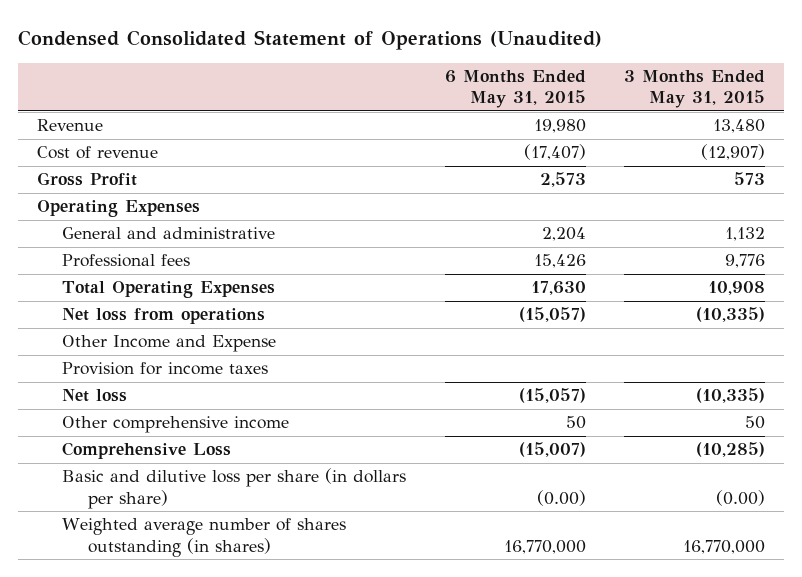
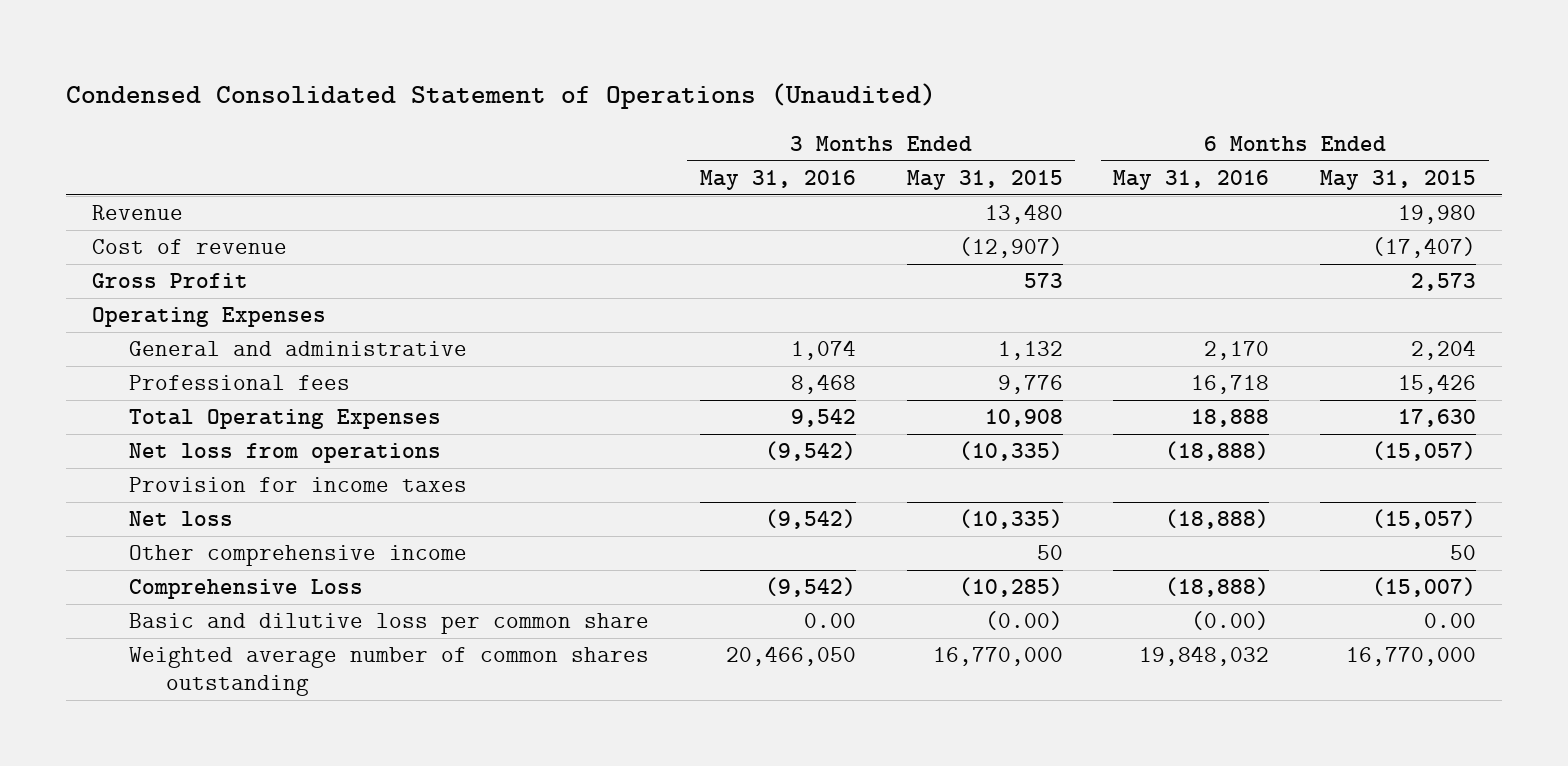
none -> [699,170,856,191] May 31, 2016
none -> [1113,170,1270,191] May 31, 2016
[62,335,277,353] Other Income and Expense -> none
[62,468,407,509] Basic and dilutive loss per share (in dollars per share) -> [128,613,649,635] Basic and dilutive loss per common share
[536,489,586,506] (0.00) -> [1424,613,1477,629] 0.00
[62,518,347,557] Weighted average number of shares outstanding (in shares) -> [128,647,649,697] Weighted average number of common shares outstanding

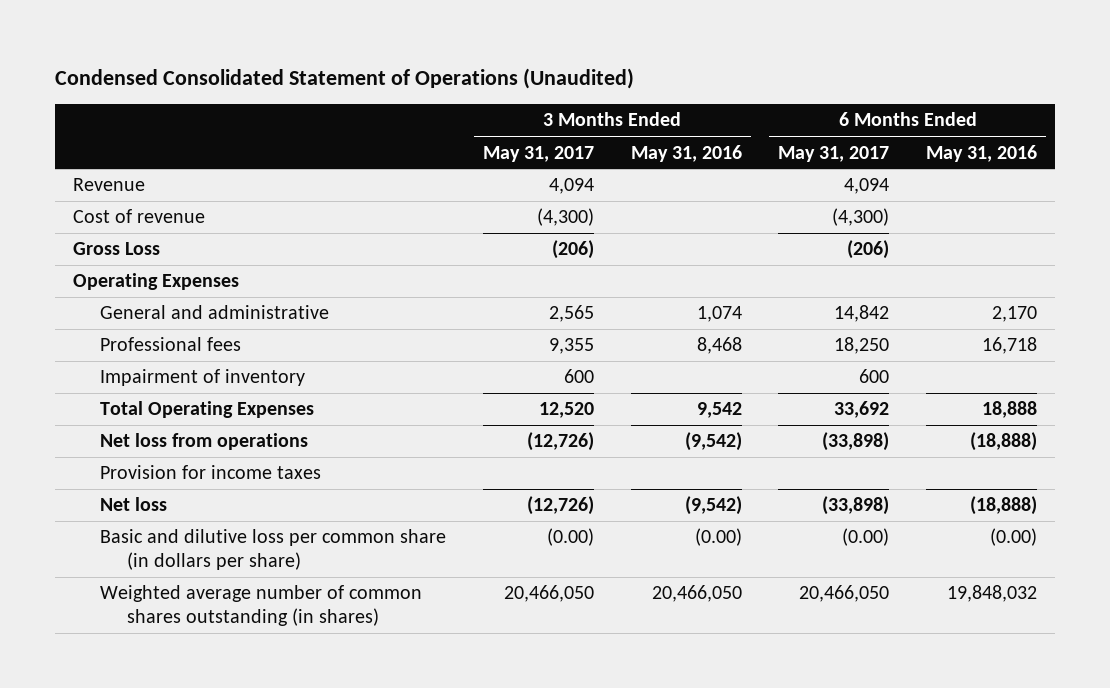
[906,170,1063,191] May 31, 2015 -> none
[1320,170,1477,191] May 31, 2015 -> none
none -> [482,145,594,162] May 31, 2017
none -> [778,145,890,162] May 31, 2017
[91,273,248,289] Gross Profit -> [73,242,161,256] Gross Loss
none -> [100,369,306,387] Impairment of inventory
[128,545,467,567] Other comprehensive income -> none
[128,579,363,600] Comprehensive Loss -> none
[128,613,649,635] Basic and dilutive loss per common share -> [100,529,447,571] Basic and dilutive loss per common share (in dollars per share)
[803,613,856,629] 0.00 -> [694,528,742,547] (0.00)
[128,647,649,697] Weighted average number of common shares outstanding -> [100,585,423,627] Weighted average number of common shares outstanding (in shares)

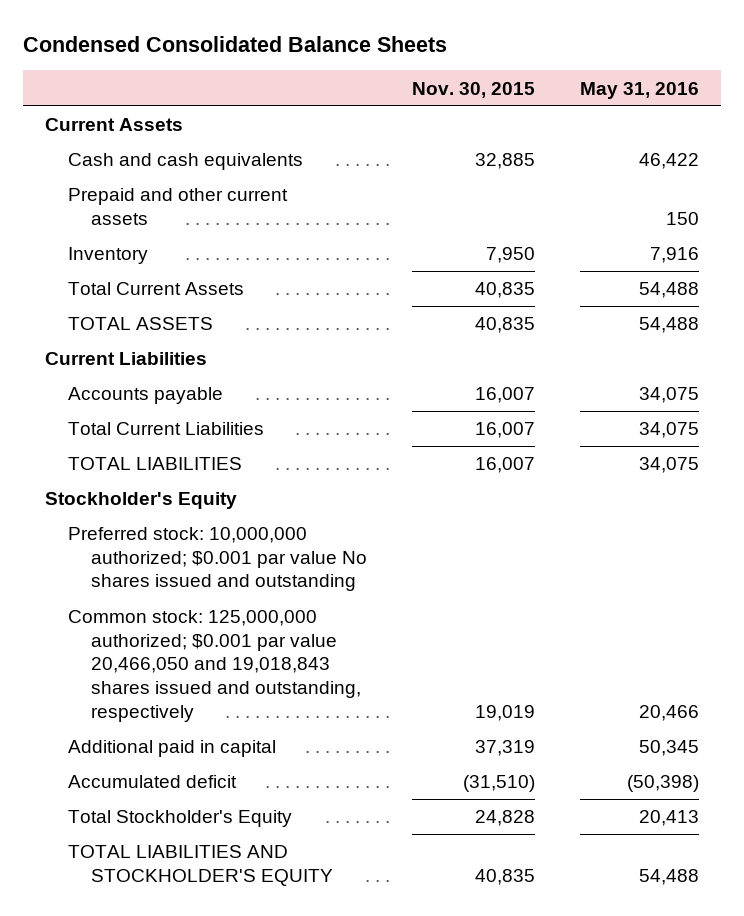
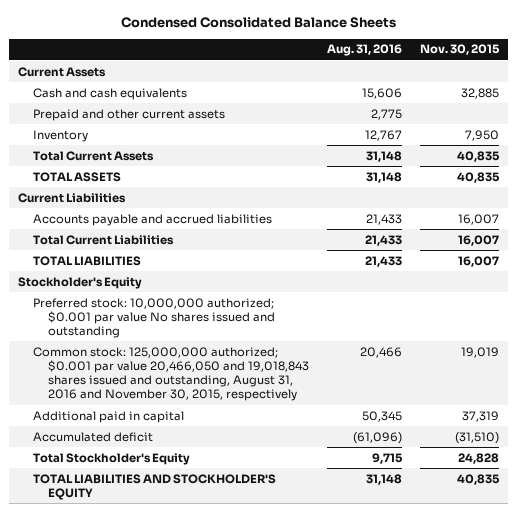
[579,81,699,99] May 31, 2016 -> none
none -> [327,44,403,57] Aug. 31, 2016
[68,387,224,405] Accounts payable -> [33,213,273,226] Accounts payable and accrued liabilities
[68,610,362,722] Common stock: 125,000,000 authorized; $0.001 par value 20,466,050 and 19,018,843 shares issued and outstanding, respectively -> [33,346,310,402] Common stock: 125,000,000 authorized; $0.001 par value 20,466,050 and 19,018,843 shares issued and outstanding, August 31, 2016 and November 30, 2015, respectively

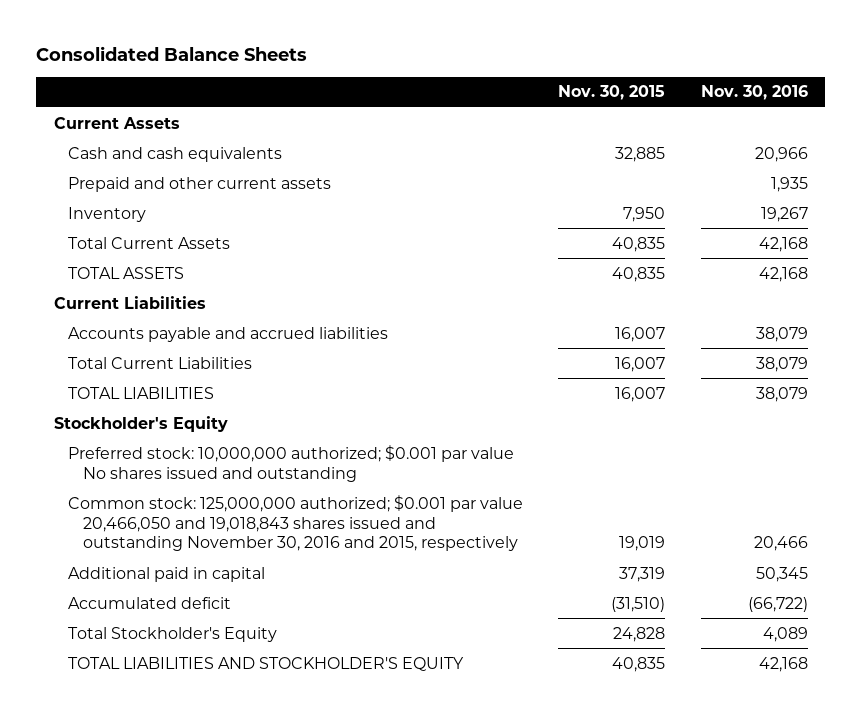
[120,17,396,29] Condensed Consolidated Balance Sheets -> [36,45,308,61] Consolidated Balance Sheets
[327,44,403,57] Aug. 31, 2016 -> none
none -> [700,85,808,101] Nov. 30, 2016
[33,346,310,402] Common stock: 125,000,000 authorized; $0.001 par value 20,466,050 and 19,018,843 shares issued and outstanding, August 31, 2016 and November 30, 2015, respectively -> [68,494,524,552] Common stock: 125,000,000 authorized; $0.001 par value 20,466,050 and 19,018,843 shares issued and outstanding November 30, 2016 and 2015, respectively

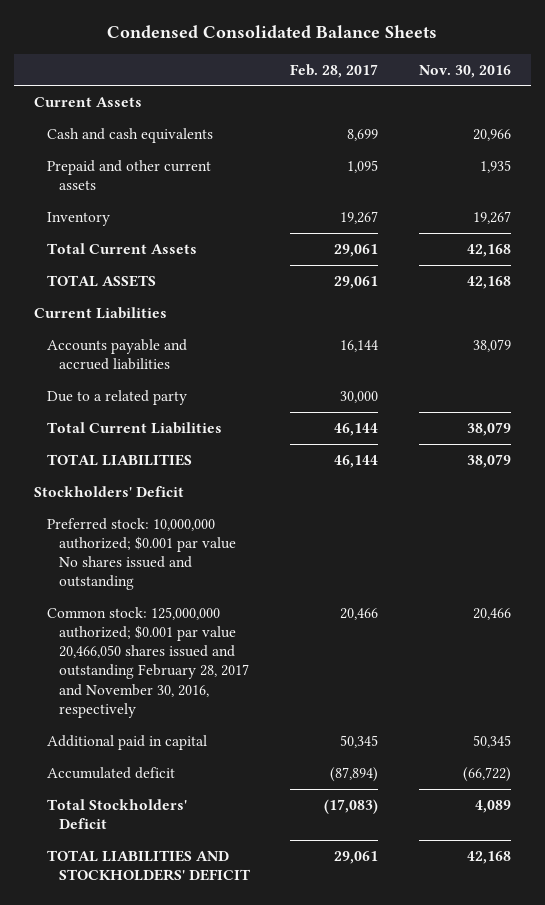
[36,45,308,61] Consolidated Balance Sheets -> [107,25,438,39] Condensed Consolidated Balance Sheets
[558,85,666,101] Nov. 30, 2015 -> none
none -> [290,63,379,78] Feb. 28, 2017
none -> [46,389,187,405] Due to a related party
[53,415,228,432] Stockholder's Equity -> [34,485,185,497] Stockholders' Deficit
[68,494,524,552] Common stock: 125,000,000 authorized; $0.001 par value 20,466,050 and 19,018,843 shares issued and outstanding November 30, 2016 and 2015, respectively -> [46,606,249,718] Common stock: 125,000,000 authorized; $0.001 par value 20,466,050 shares issued and outstanding February 28, 2017 and November 30, 2016, respectively
[68,626,278,642] Total Stockholder's Equity -> [46,798,187,830] Total Stockholders' Deficit
[68,656,465,671] TOTAL LIABILITIES AND STOCKHOLDER'S EQUITY -> [46,849,250,882] TOTAL LIABILITIES AND STOCKHOLDERS' DEFICIT

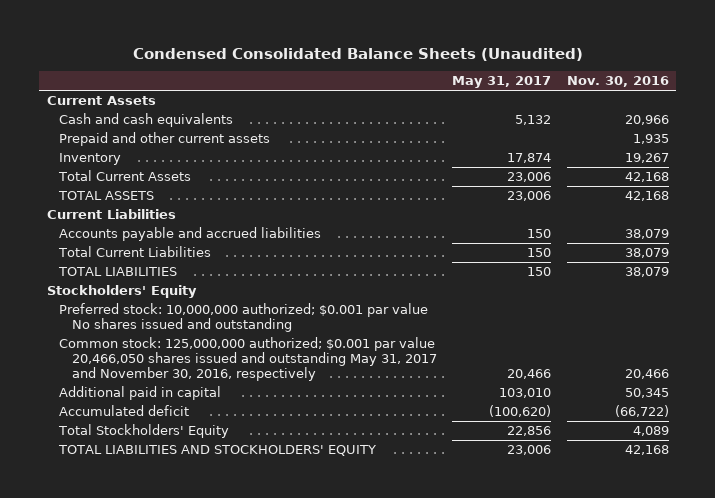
[107,25,438,39] Condensed Consolidated Balance Sheets -> [132,47,583,61] Condensed Consolidated Balance Sheets (Unaudited)
[290,63,379,78] Feb. 28, 2017 -> none
none -> [452,76,552,89] May 31, 2017
[46,389,187,405] Due to a related party -> none
[34,485,185,497] Stockholders' Deficit -> [46,285,197,299] Stockholders' Equity
[46,606,249,718] Common stock: 125,000,000 authorized; $0.001 par value 20,466,050 shares issued and outstanding February 28, 2017 and November 30, 2016, respectively -> [59,337,437,382] Common stock: 125,000,000 authorized; $0.001 par value 20,466,050 shares issued and outstanding May 31, 2017 and November 30, 2016, respectively
[46,798,187,830] Total Stockholders' Deficit -> [58,424,230,439] Total Stockholders' Equity
[46,849,250,882] TOTAL LIABILITIES AND STOCKHOLDERS' DEFICIT -> [58,445,377,457] TOTAL LIABILITIES AND STOCKHOLDERS' EQUITY

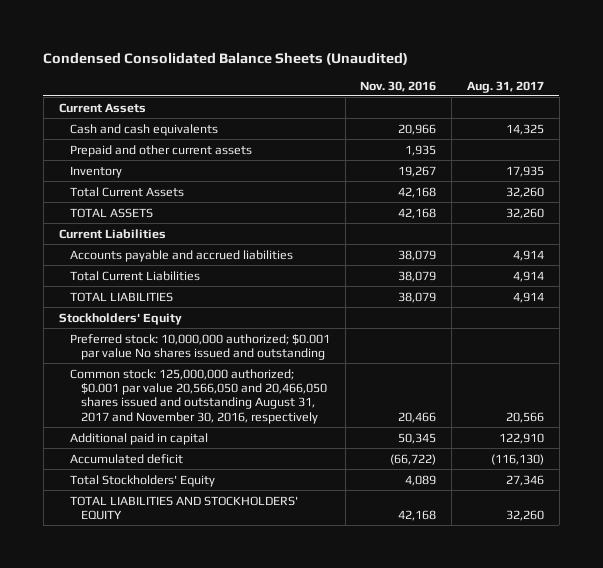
[452,76,552,89] May 31, 2017 -> none
none -> [467,80,545,93] Aug. 31, 2017
[59,337,437,382] Common stock: 125,000,000 authorized; $0.001 par value 20,466,050 shares issued and outstanding May 31, 2017 and November 30, 2016, respectively -> [69,368,327,424] Common stock: 125,000,000 authorized; $0.001 par value 20,566,050 and 20,466,050 shares issued and outstanding August 31, 2017 and November 30, 2016, respectively

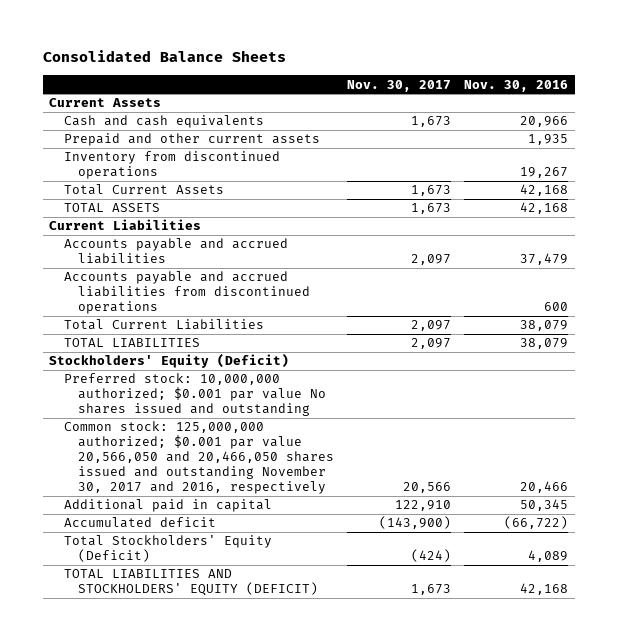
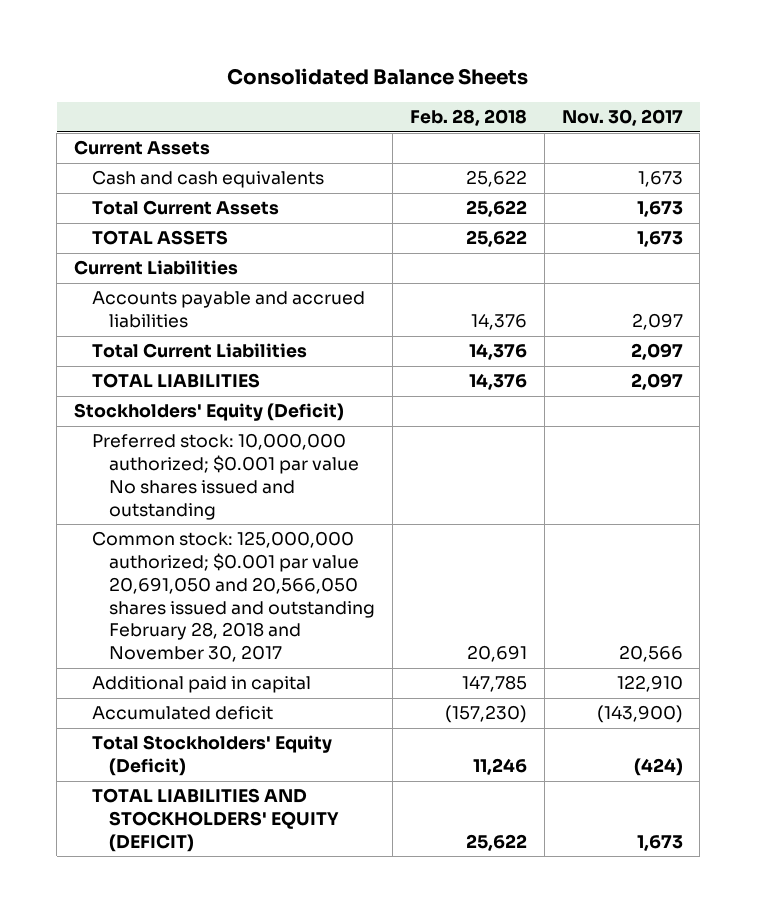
[464,79,569,92] Nov. 30, 2016 -> none
none -> [409,108,527,126] Feb. 28, 2018
[63,133,320,147] Prepaid and other current assets -> none
[63,151,280,180] Inventory from discontinued operations -> none
[63,271,310,315] Accounts payable and accrued liabilities from discontinued operations -> none
[63,421,334,494] Common stock: 125,000,000 authorized; $0.001 par value 20,566,050 and 20,466,050 shares issued and outstanding November 30, 2017 and 2016, respectively -> [91,531,376,663] Common stock: 125,000,000 authorized; $0.001 par value 20,691,050 and 20,566,050 shares issued and outstanding February 28, 2018 and November 30, 2017

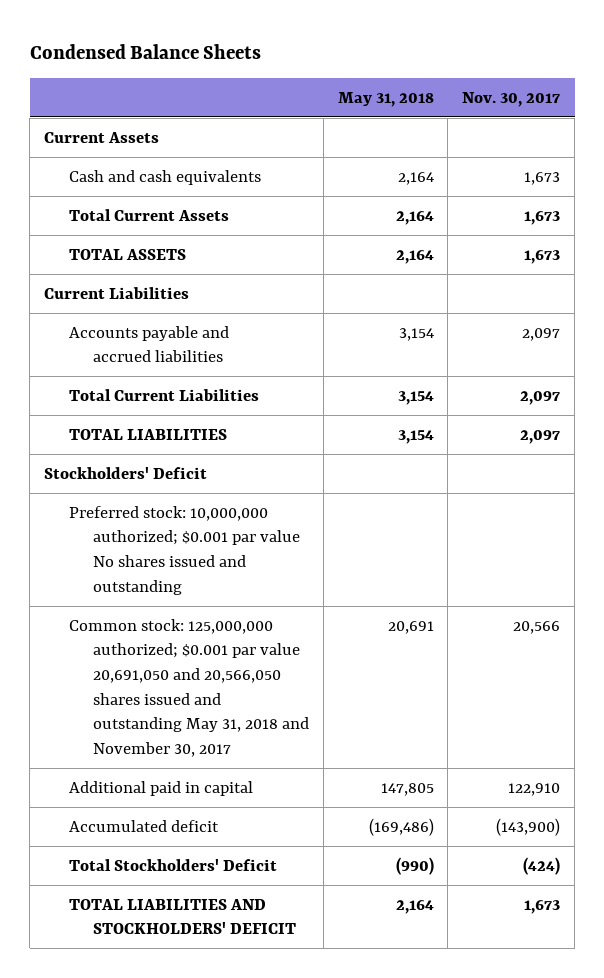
[227,68,529,86] Consolidated Balance Sheets -> [29,44,261,60] Condensed Balance Sheets
[409,108,527,126] Feb. 28, 2018 -> none
none -> [337,92,434,108] May 31, 2018
[74,403,345,422] Stockholders' Equity (Deficit) -> [44,466,208,479] Stockholders' Deficit
[91,531,376,663] Common stock: 125,000,000 authorized; $0.001 par value 20,691,050 and 20,566,050 shares issued and outstanding February 28, 2018 and November 30, 2017 -> [68,618,309,757] Common stock: 125,000,000 authorized; $0.001 par value 20,691,050 and 20,566,050 shares issued and outstanding May 31, 2018 and November 30, 2017
[91,735,332,777] Total Stockholders' Equity (Deficit) -> [68,858,277,871] Total Stockholders' Deficit
[91,788,340,852] TOTAL LIABILITIES AND STOCKHOLDERS' EQUITY (DEFICIT) -> [68,898,296,935] TOTAL LIABILITIES AND STOCKHOLDERS' DEFICIT

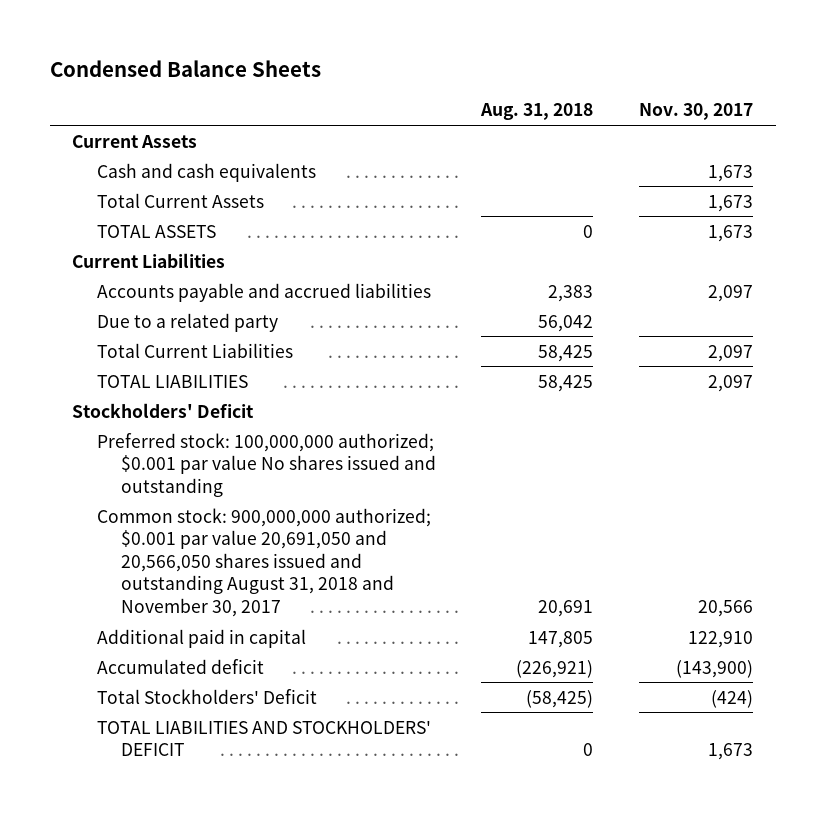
[337,92,434,108] May 31, 2018 -> none
none -> [480,103,594,121] Aug. 31, 2018
none -> [96,312,278,332] Due to a related party
[68,505,300,595] Preferred stock: 10,000,000 authorized; $0.001 par value No shares issued and outstanding -> [96,432,437,497] Preferred stock: 100,000,000 authorized; $0.001 par value No shares issued and outstanding
[68,618,309,757] Common stock: 125,000,000 authorized; $0.001 par value 20,691,050 and 20,566,050 shares issued and outstanding May 31, 2018 and November 30, 2017 -> [96,507,431,617] Common stock: 900,000,000 authorized; $0.001 par value 20,691,050 and 20,566,050 shares issued and outstanding August 31, 2018 and November 30, 2017

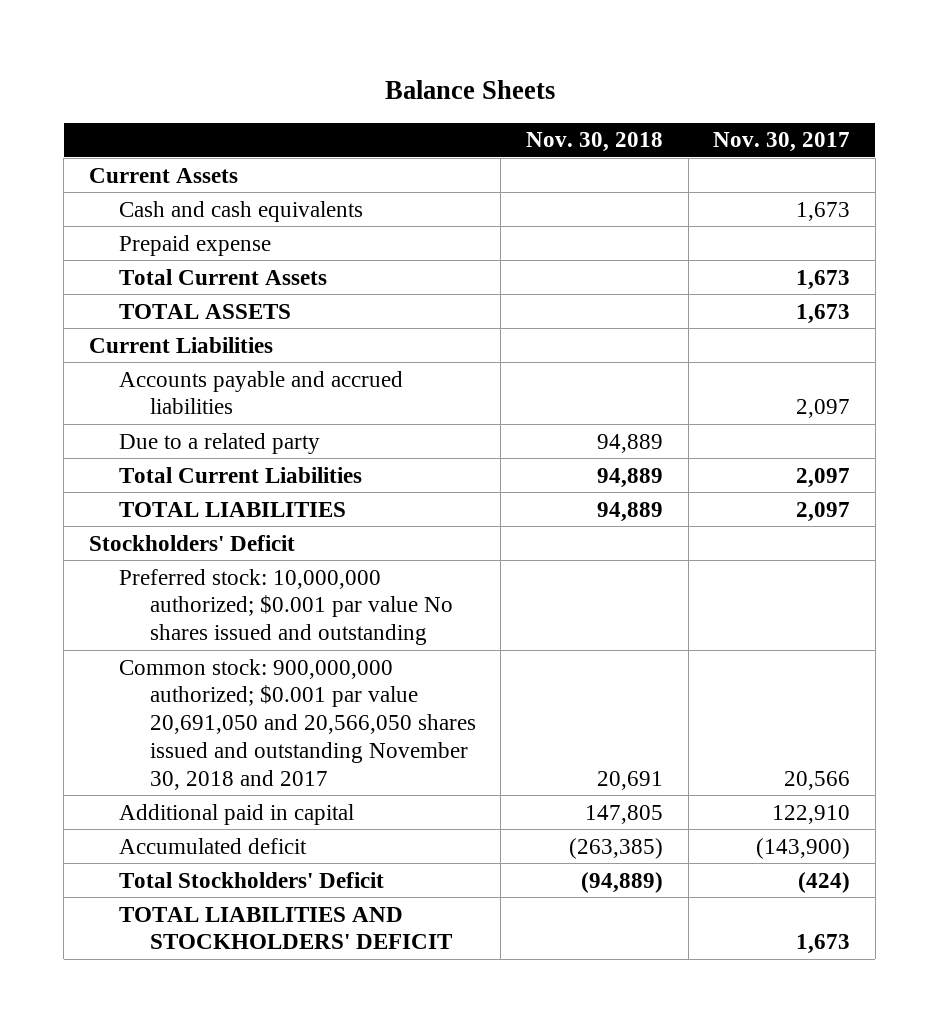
[49,60,321,78] Condensed Balance Sheets -> [384,80,555,100] Balance Sheets
[480,103,594,121] Aug. 31, 2018 -> none
none -> [525,132,663,153] Nov. 30, 2018
none -> [119,234,272,256] Prepaid expense
[96,432,437,497] Preferred stock: 100,000,000 authorized; $0.001 par value No shares issued and outstanding -> [119,568,453,646] Preferred stock: 10,000,000 authorized; $0.001 par value No shares issued and outstanding
[96,507,431,617] Common stock: 900,000,000 authorized; $0.001 par value 20,691,050 and 20,566,050 shares issued and outstanding August 31, 2018 and November 30, 2017 -> [119,658,476,790] Common stock: 900,000,000 authorized; $0.001 par value 20,691,050 and 20,566,050 shares issued and outstanding November 30, 2018 and 2017

